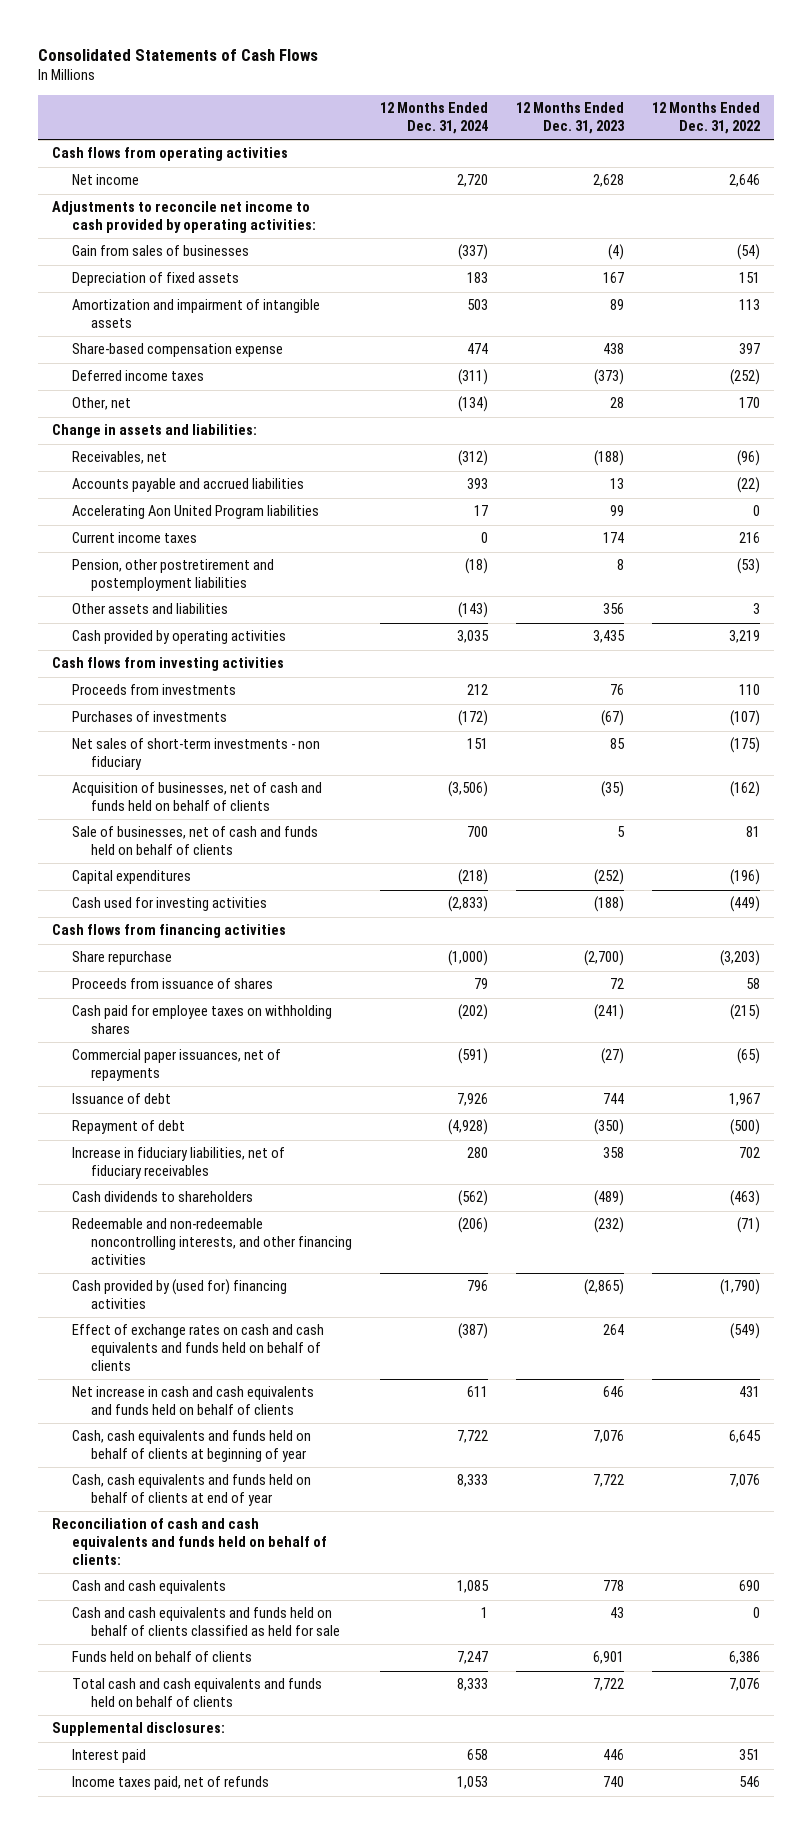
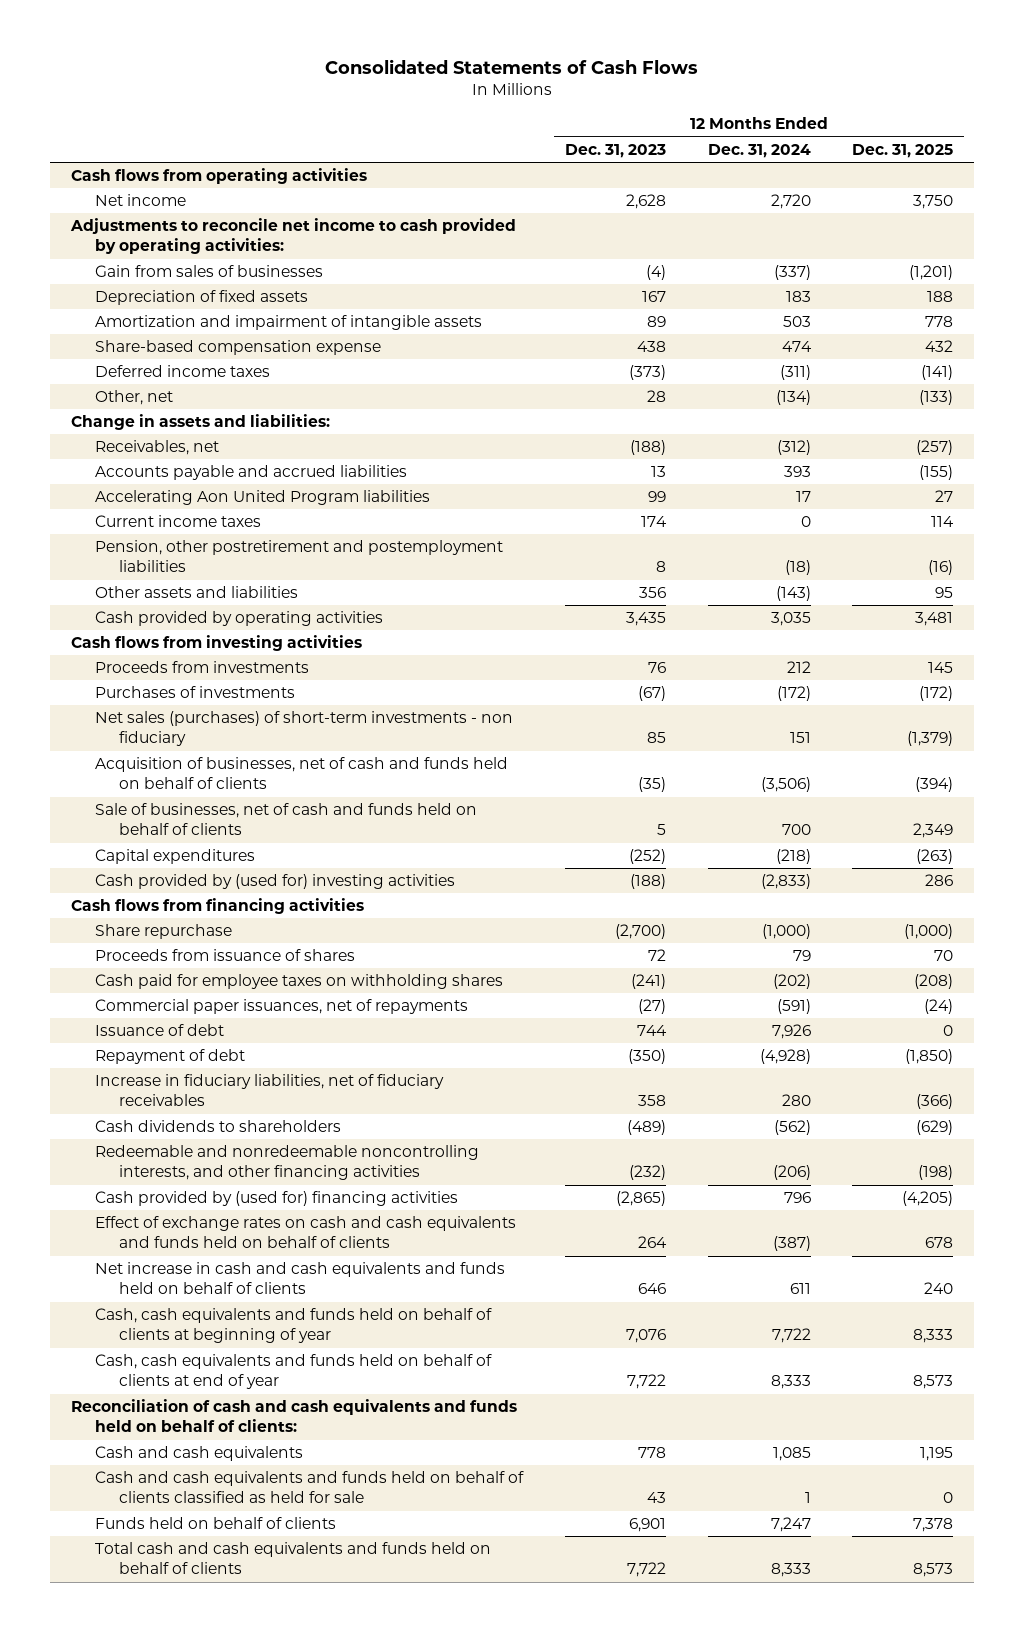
[651,102,760,134] 12 Months Ended Dec. 31, 2022 -> none
none -> [852,143,954,158] Dec. 31, 2025
[71,738,320,771] Net sales of short-term investments - non fiduciary -> [94,711,513,747] Net sales (purchases) of short-term investments - non fiduciary
[71,897,267,912] Cash used for investing activities -> [94,874,455,890] Cash provided by (used for) investing activities
[71,1218,353,1266] Redeemable and non-redeemable noncontrolling interests, and other financing activities -> [94,1145,479,1181] Redeemable and nonredeemable noncontrolling interests, and other financing activities
[52,1722,226,1737] Supplemental disclosures: -> none
[71,1749,146,1764] Interest paid -> none
[71,1776,269,1791] Income taxes paid, net of refunds -> none

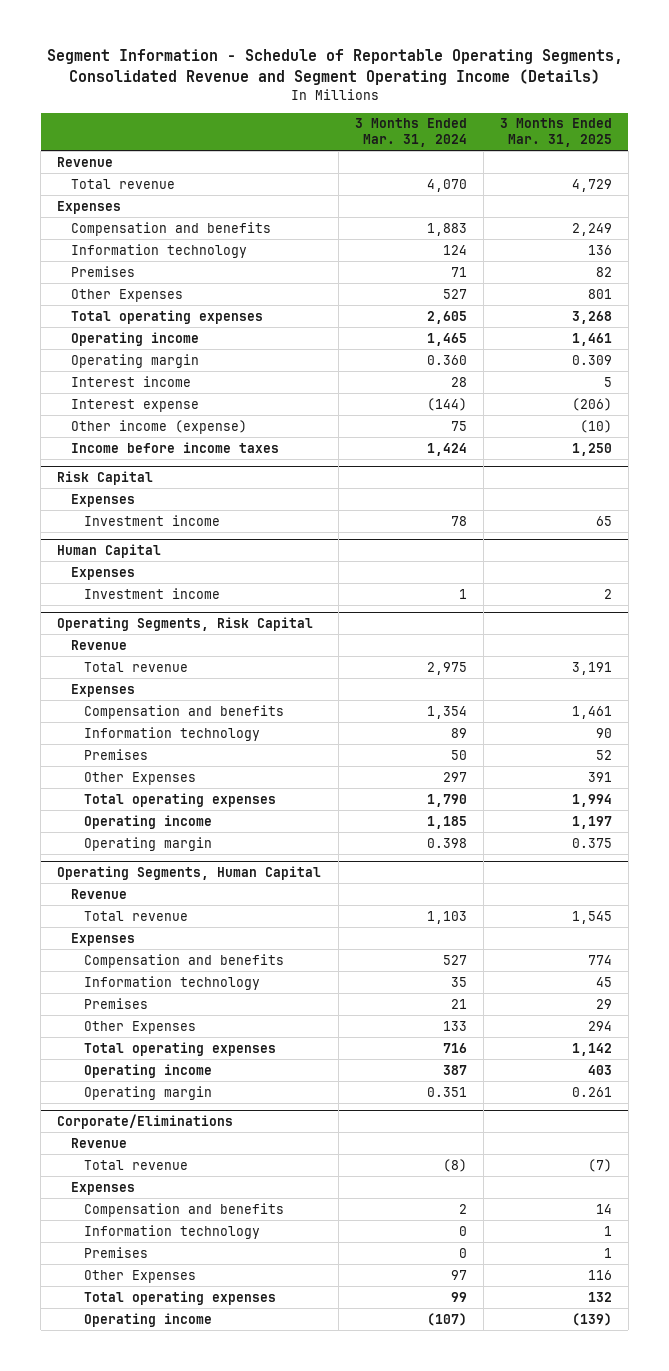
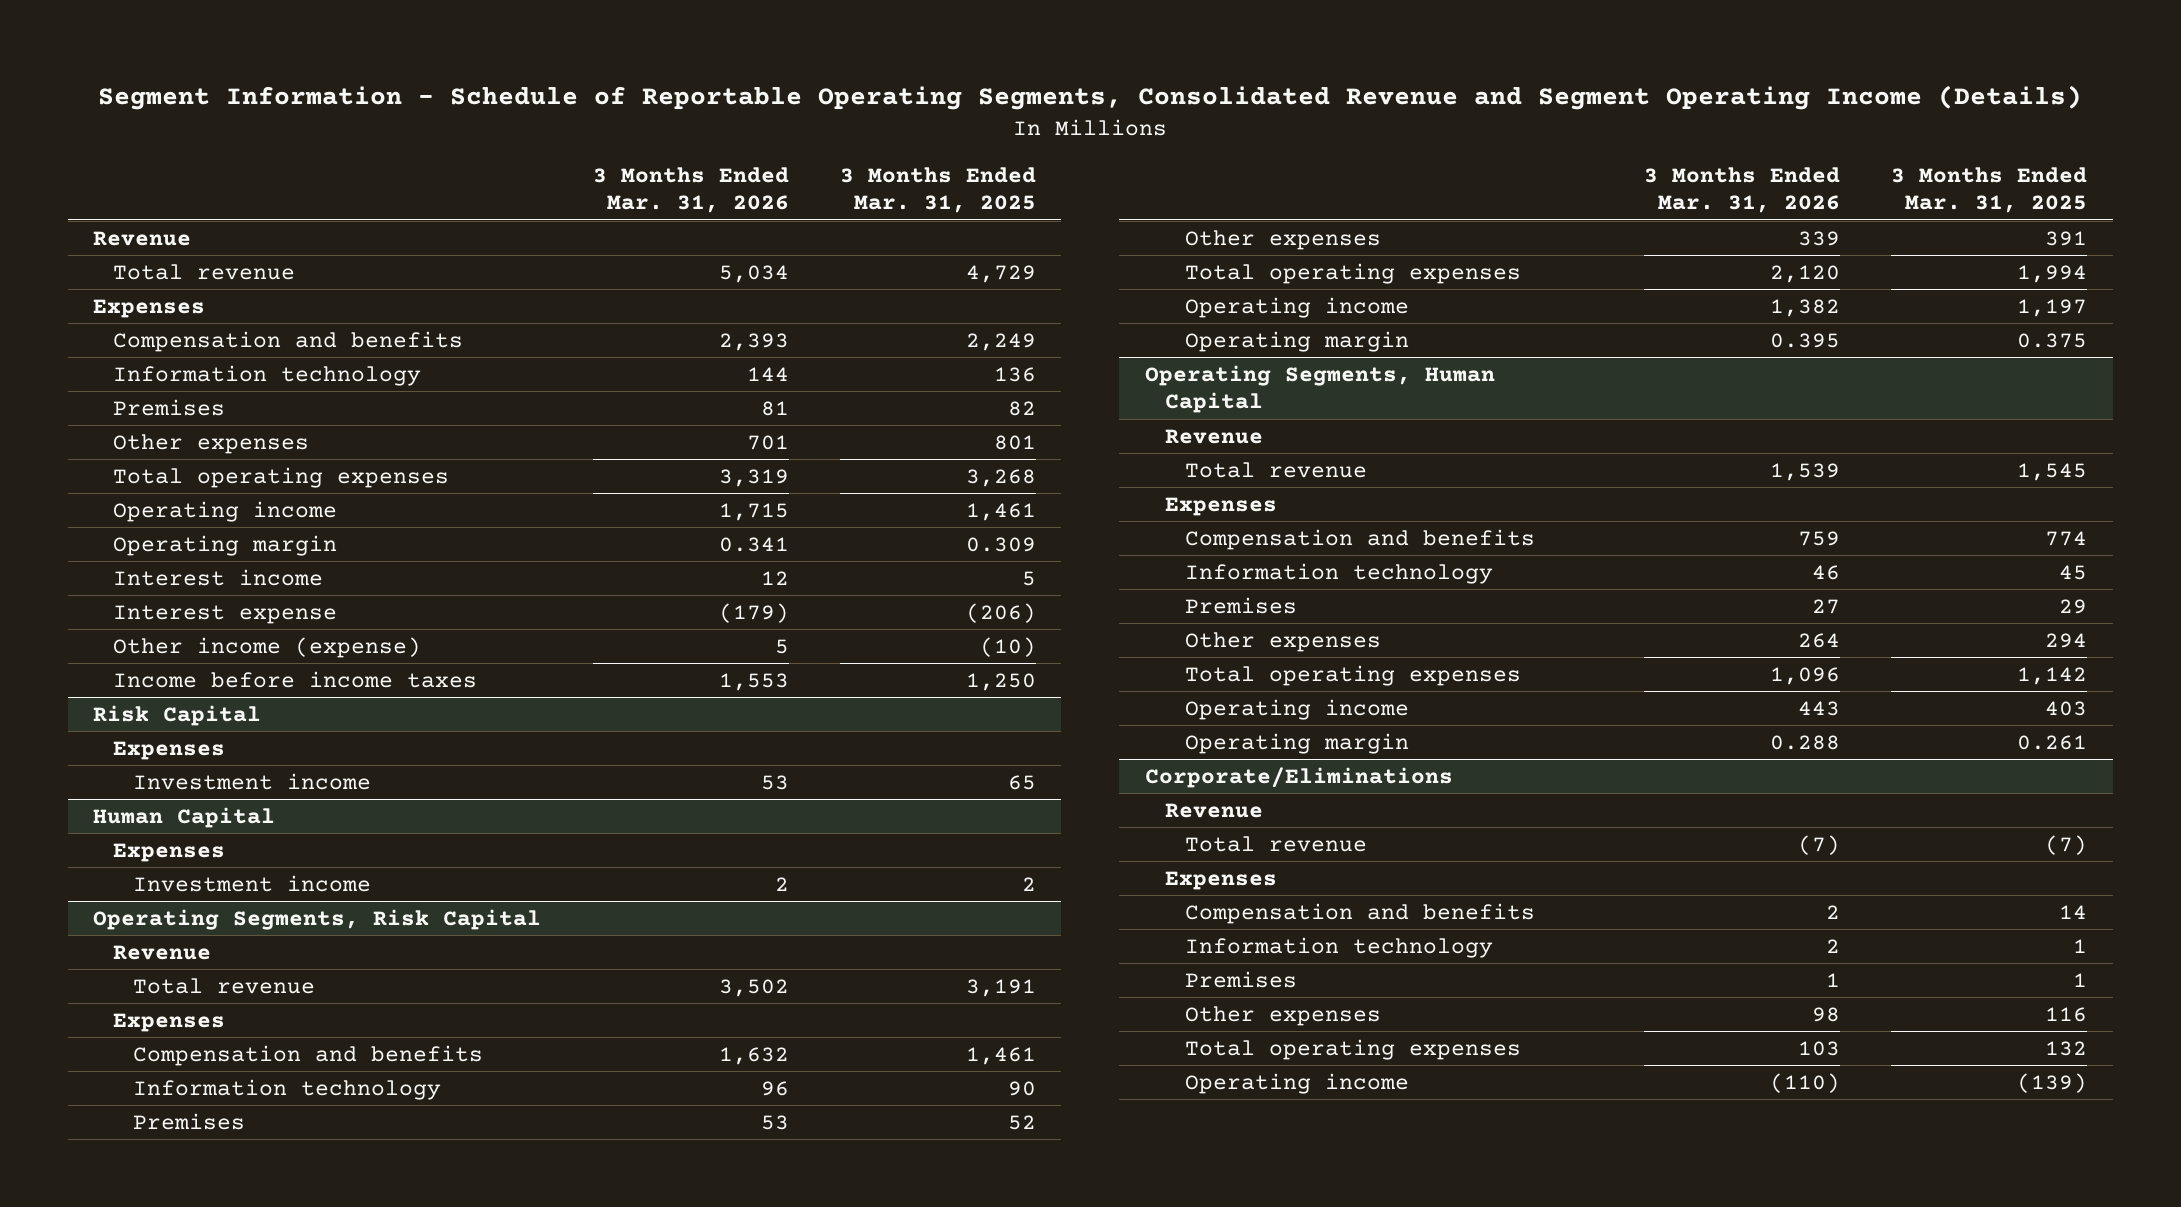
[354,118,467,148] 3 Months Ended Mar. 31, 2024 -> none
none -> [592,166,789,214] 3 Months Ended Mar. 31, 2026
[70,288,183,302] Other Expenses -> [113,433,310,454] Other expenses
[84,771,197,785] Other Expenses -> [1184,229,1381,250] Other expenses
[84,1020,197,1034] Other Expenses -> [1184,631,1381,652] Other expenses
[84,1269,197,1283] Other Expenses -> [1184,1005,1381,1026] Other expenses

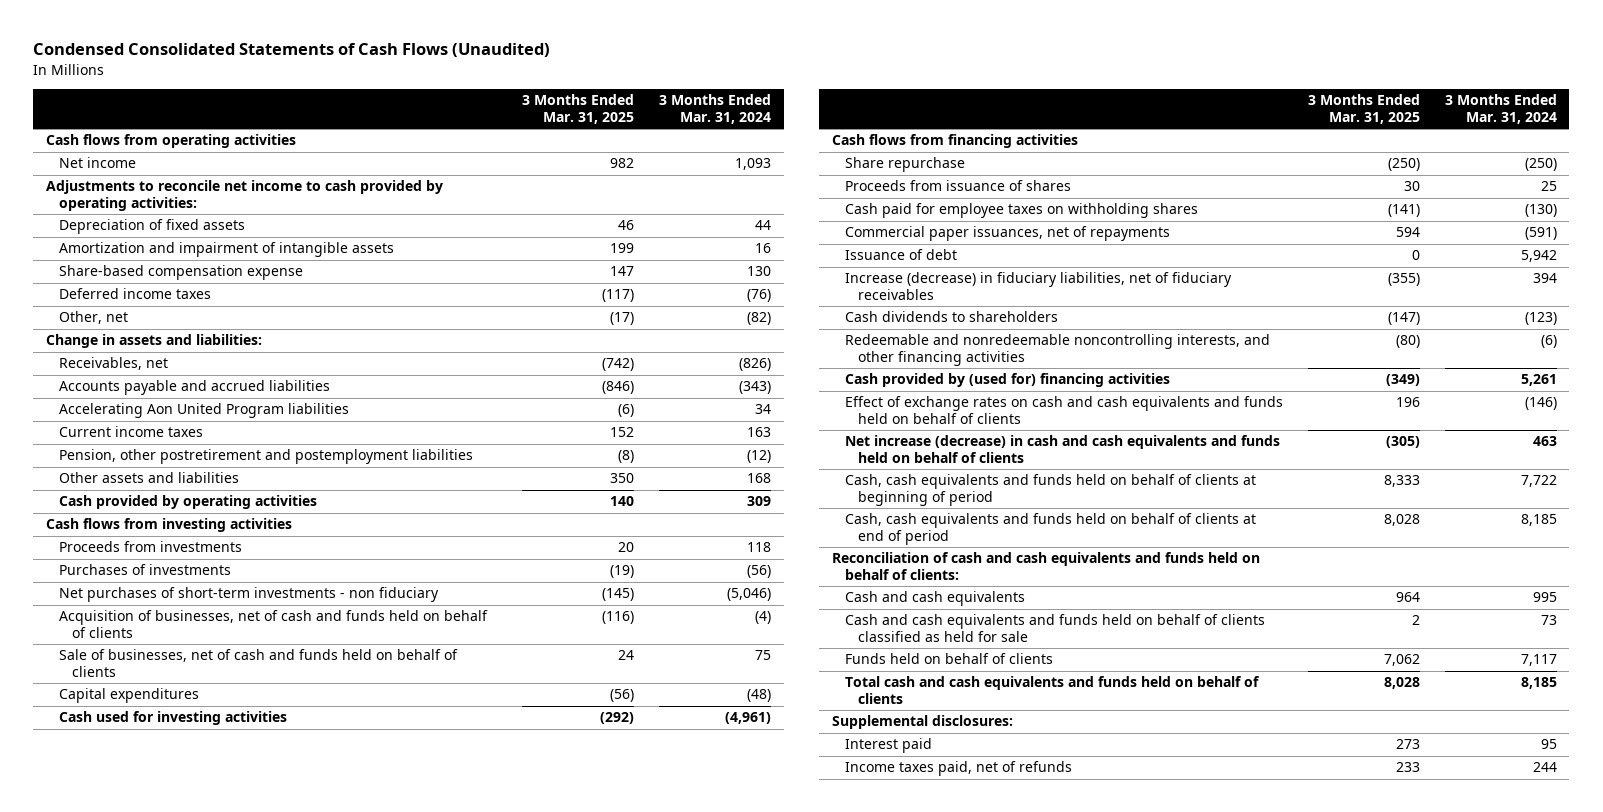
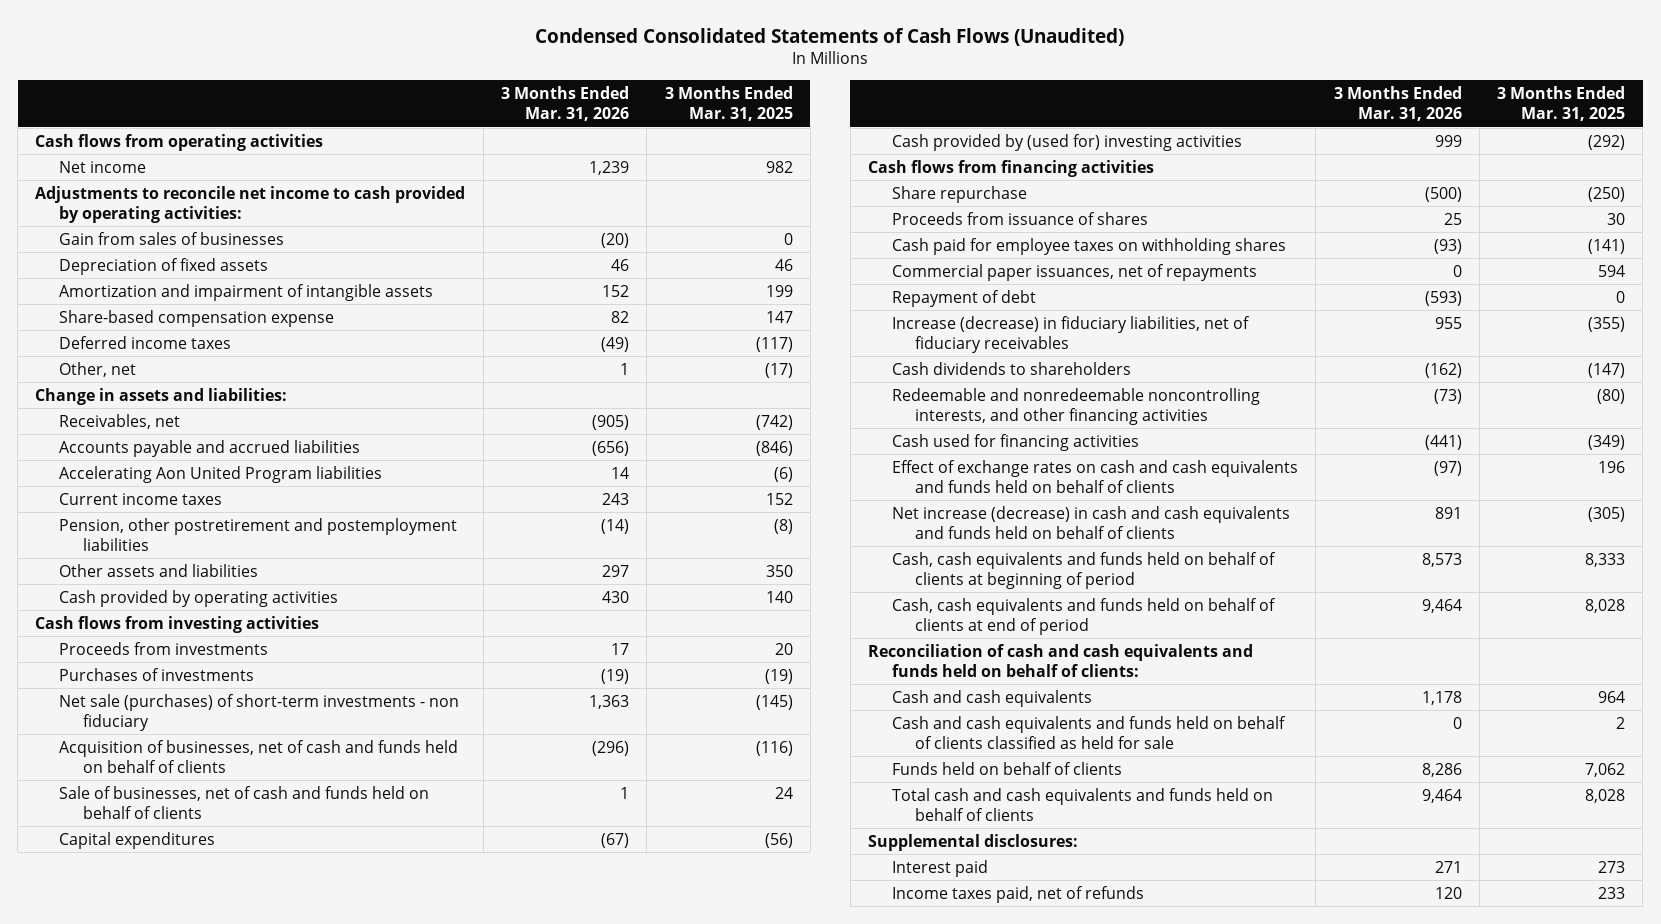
[659,94,772,125] 3 Months Ended Mar. 31, 2024 -> none
none -> [500,85,629,122] 3 Months Ended Mar. 31, 2026
none -> [59,231,285,245] Gain from sales of businesses
[59,587,440,603] Net purchases of short-term investments - non fiduciary -> [59,693,460,732] Net sale (purchases) of short-term investments - non fiduciary
[59,711,288,726] Cash used for investing activities -> [891,133,1242,151] Cash provided by (used for) investing activities
[844,249,957,261] Issuance of debt -> [891,289,1036,307] Repayment of debt
[844,373,1170,388] Cash provided by (used for) financing activities -> [891,433,1139,451] Cash used for financing activities

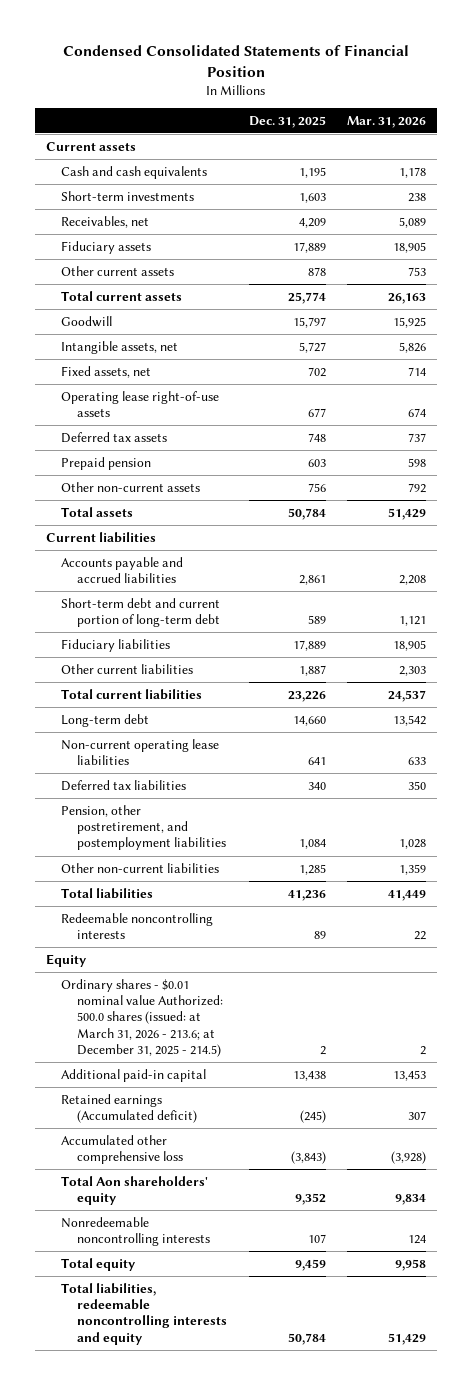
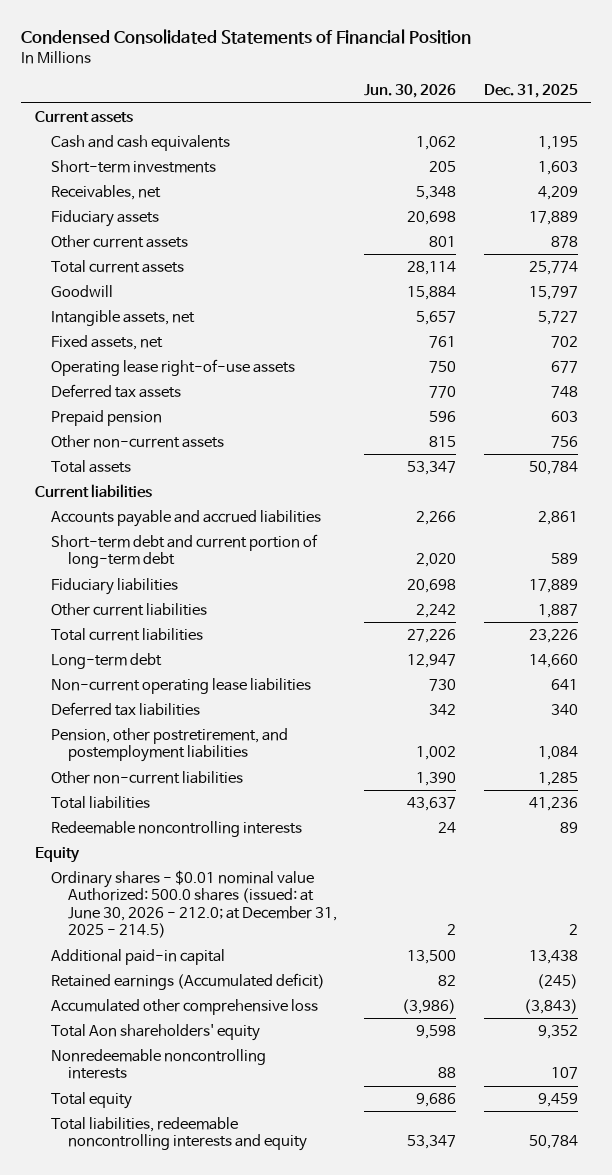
[347,115,427,128] Mar. 31, 2026 -> none
none -> [364,84,457,99] Jun. 30, 2026
[61,978,223,1057] Ordinary shares - $0.01 nominal value Authorized: 500.0 shares (issued: at March 31, 2026 - 213.6; at December 31, 2025 - 214.5) -> [51,869,337,939] Ordinary shares - $0.01 nominal value Authorized: 500.0 shares (issued: at June 30, 2026 - 212.0; at December 31, 2025 - 214.5)

